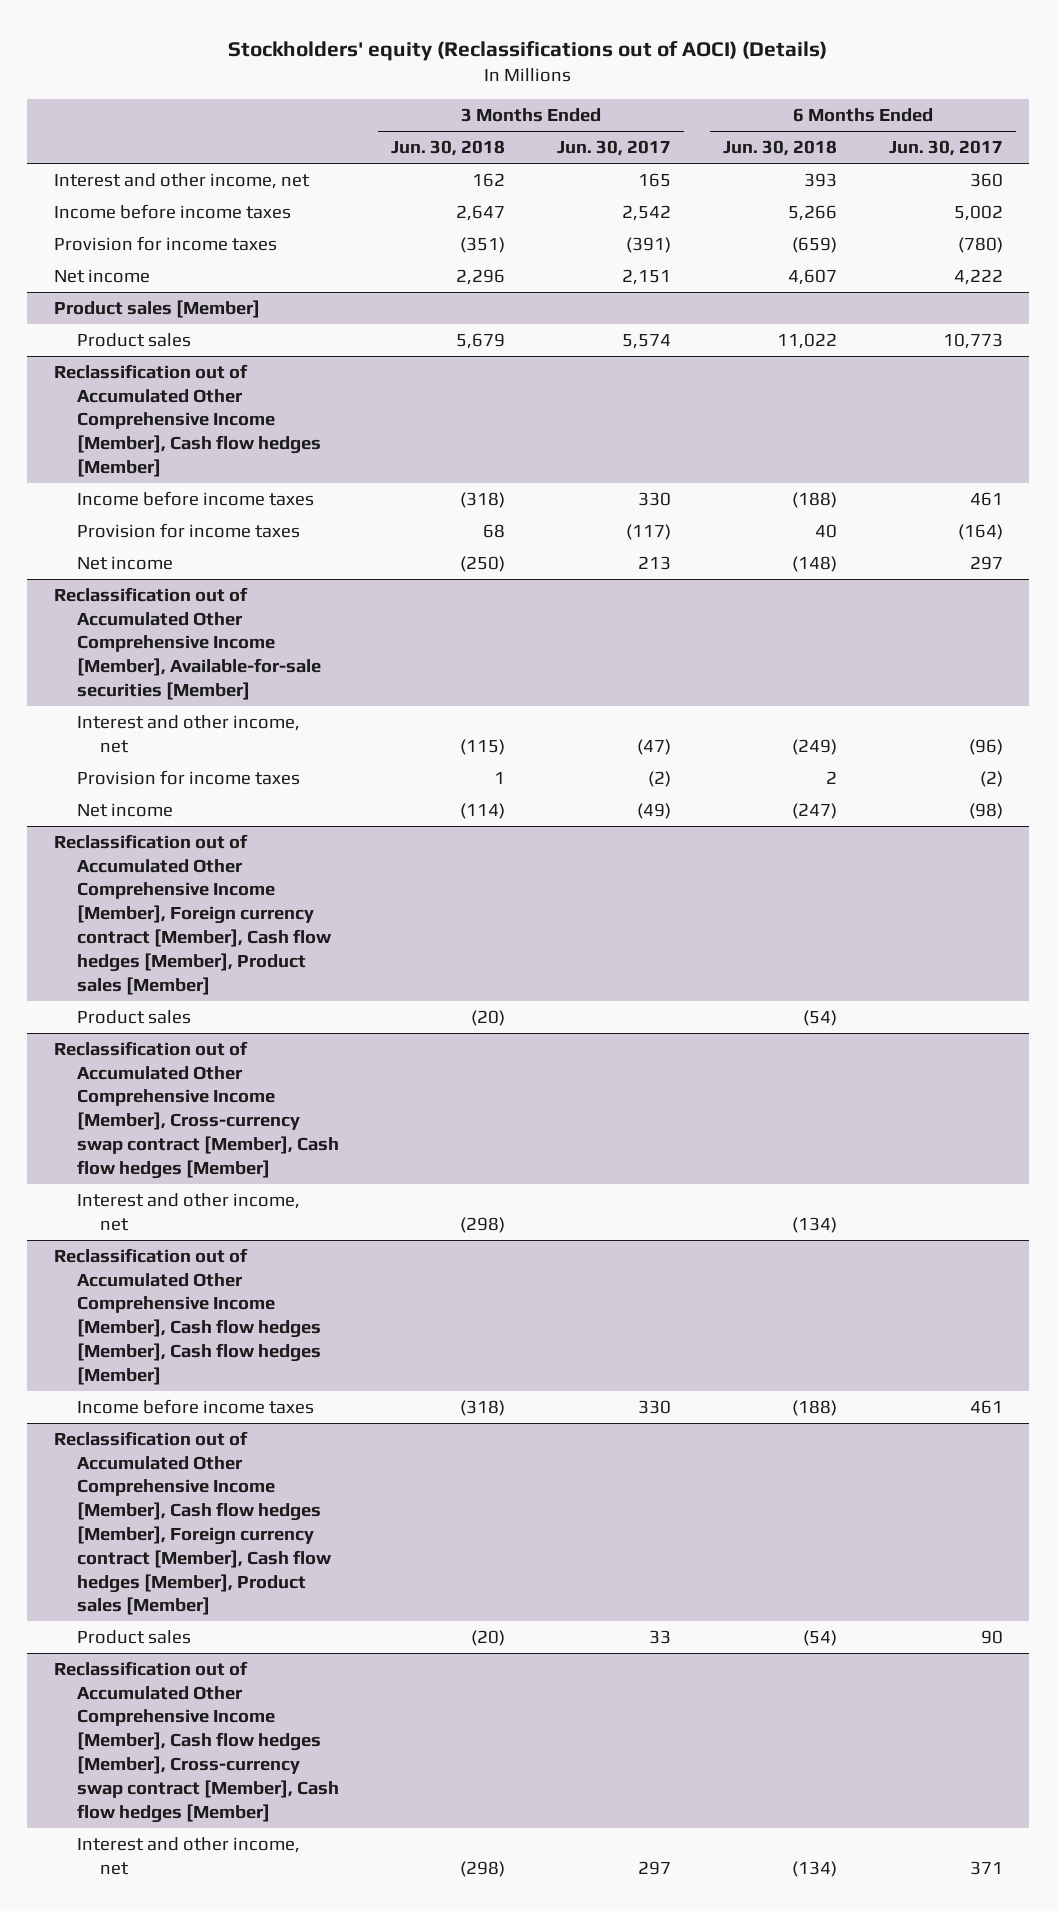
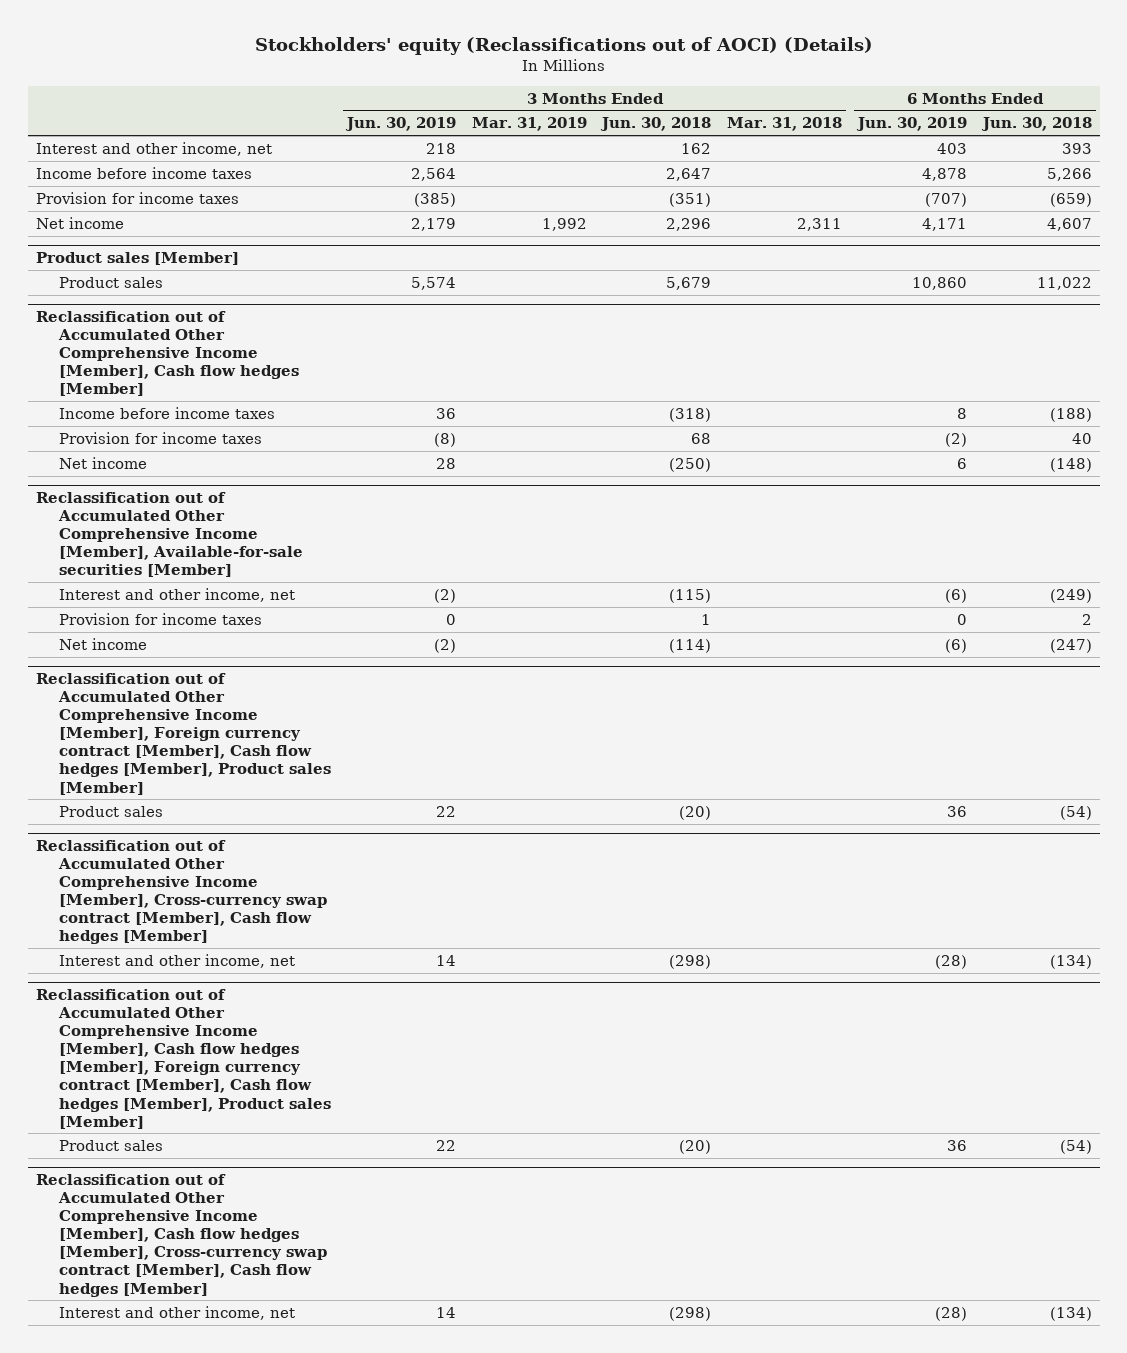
[556,140,671,157] Jun. 30, 2017 -> none
[889,140,1004,157] Jun. 30, 2017 -> none
none -> [345,117,457,132] Jun. 30, 2019
none -> [471,117,587,132] Mar. 31, 2019
none -> [727,117,843,132] Mar. 31, 2018
none -> [855,117,967,132] Jun. 30, 2019
[53,1247,321,1385] Reclassification out of Accumulated Other Comprehensive Income [Member], Cash flow hedges [Member], Cash flow hedges [Member] -> none
[76,1398,314,1414] Income before income taxes -> none

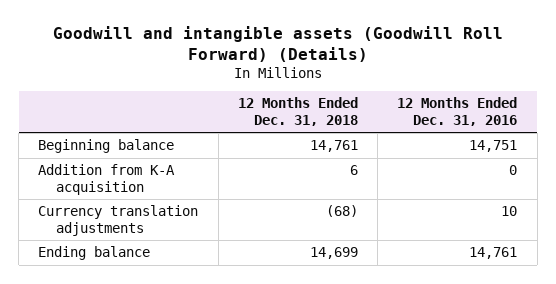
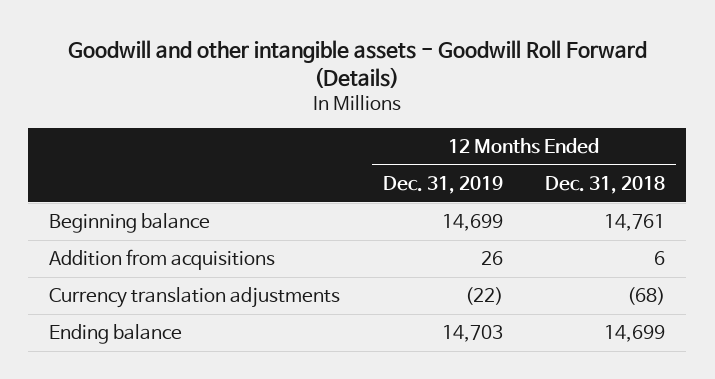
[52,26,503,62] Goodwill and intangible assets (Goodwill Roll Forward) (Details) -> [68,39,648,89] Goodwill and other intangible assets - Goodwill Roll Forward (Details)
[397,97,518,126] 12 Months Ended Dec. 31, 2016 -> none
none -> [382,175,503,194] Dec. 31, 2019
[38,164,176,195] Addition from K-A acquisition -> [49,248,276,270] Addition from acquisitions

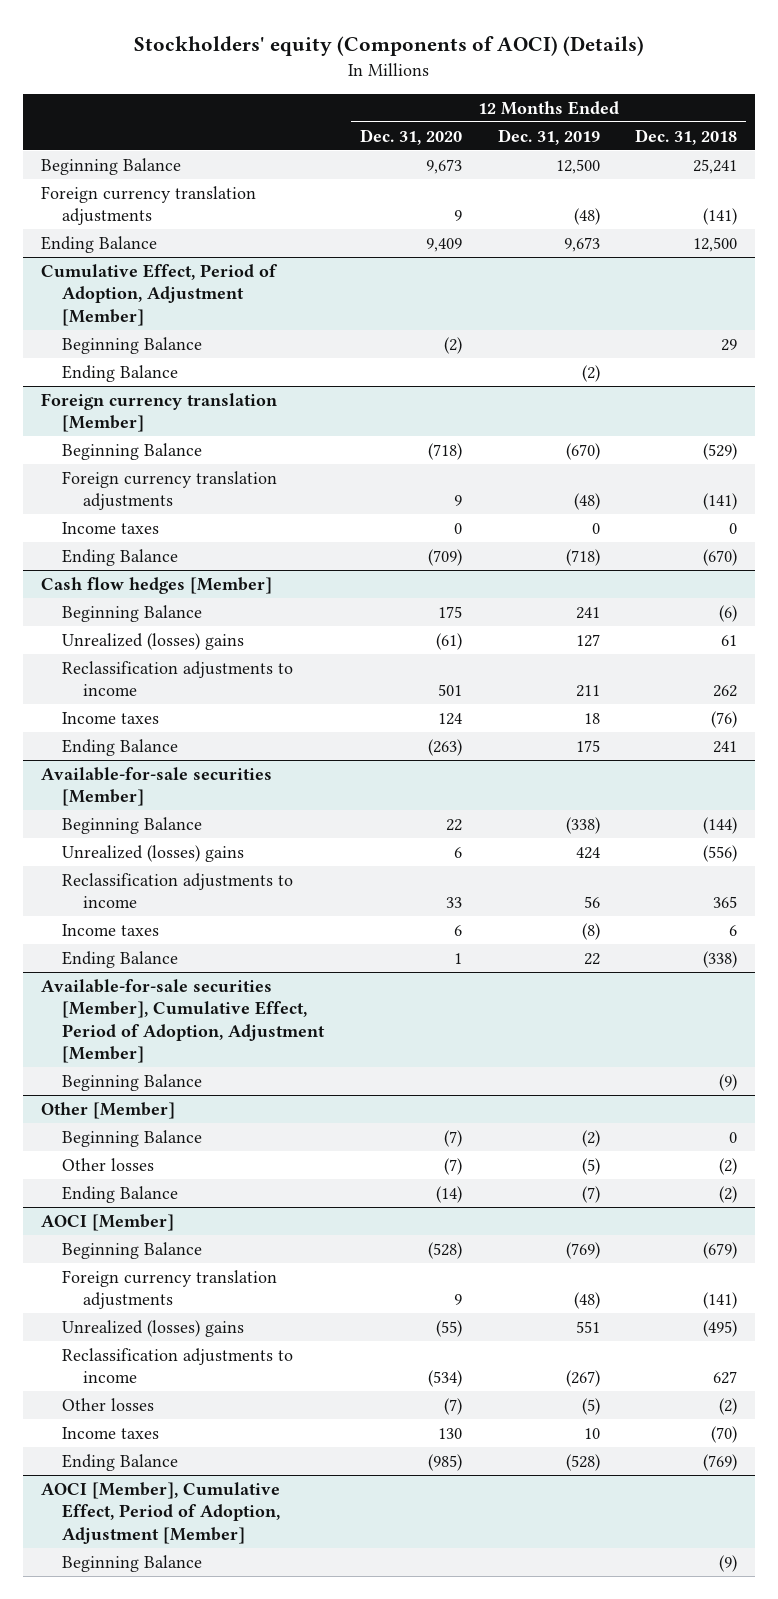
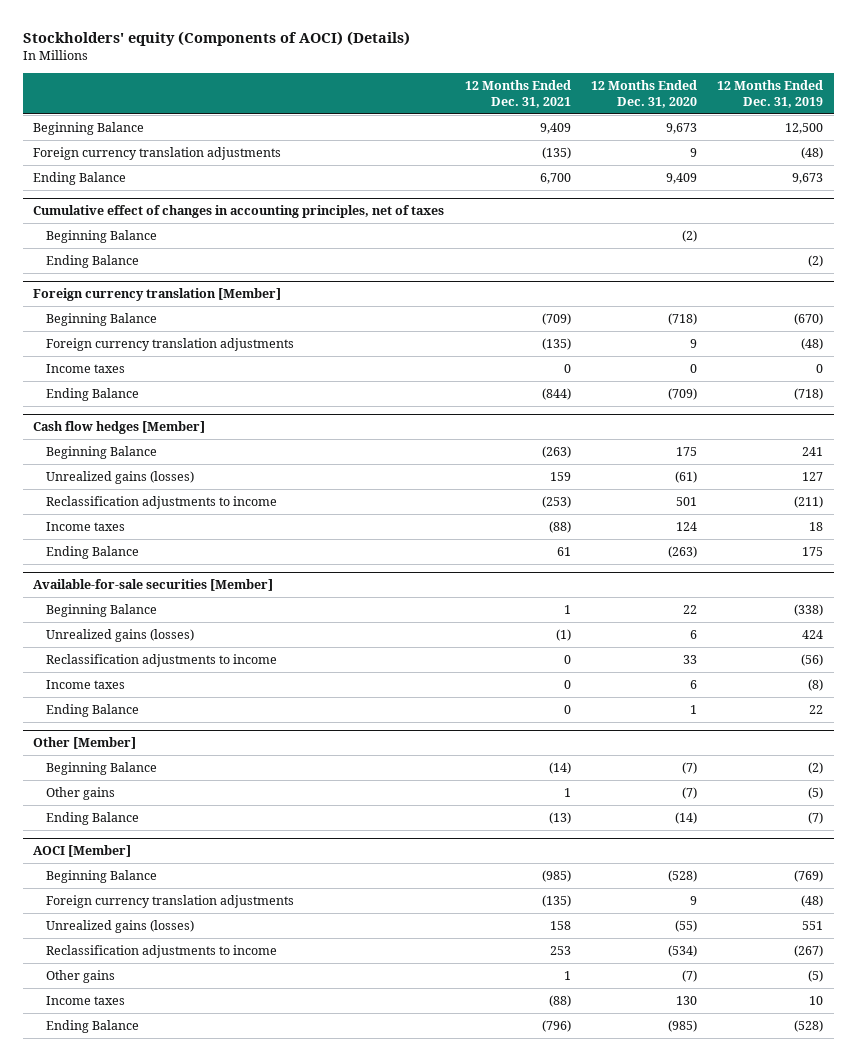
[635,128,738,145] Dec. 31, 2018 -> none
none -> [464,79,571,109] 12 Months Ended Dec. 31, 2021
[40,263,278,326] Cumulative Effect, Period of Adoption, Adjustment [Member] -> [33,205,445,219] Cumulative effect of changes in accounting principles, net of taxes
[62,632,245,650] Unrealized (losses) gains -> [45,470,194,484] Unrealized gains (losses)
[575,685,600,698] 211 -> [794,495,824,508] (211)
[62,844,245,862] Unrealized (losses) gains -> [45,628,194,642] Unrealized gains (losses)
[583,896,600,909] 56 -> [801,653,824,666] (56)
[40,978,326,1064] Available-for-sale securities [Member], Cumulative Effect, Period of Adoption, Adjustment [Member] -> none
[62,1073,203,1091] Beginning Balance -> none
[62,1157,155,1171] Other losses -> [45,786,115,800] Other gains
[62,1319,245,1337] Unrealized (losses) gains -> [45,919,194,933] Unrealized gains (losses)
[62,1397,155,1411] Other losses -> [45,969,115,983] Other gains
[40,1481,281,1544] AOCI [Member], Cumulative Effect, Period of Adoption, Adjustment [Member] -> none
[62,1554,203,1572] Beginning Balance -> none

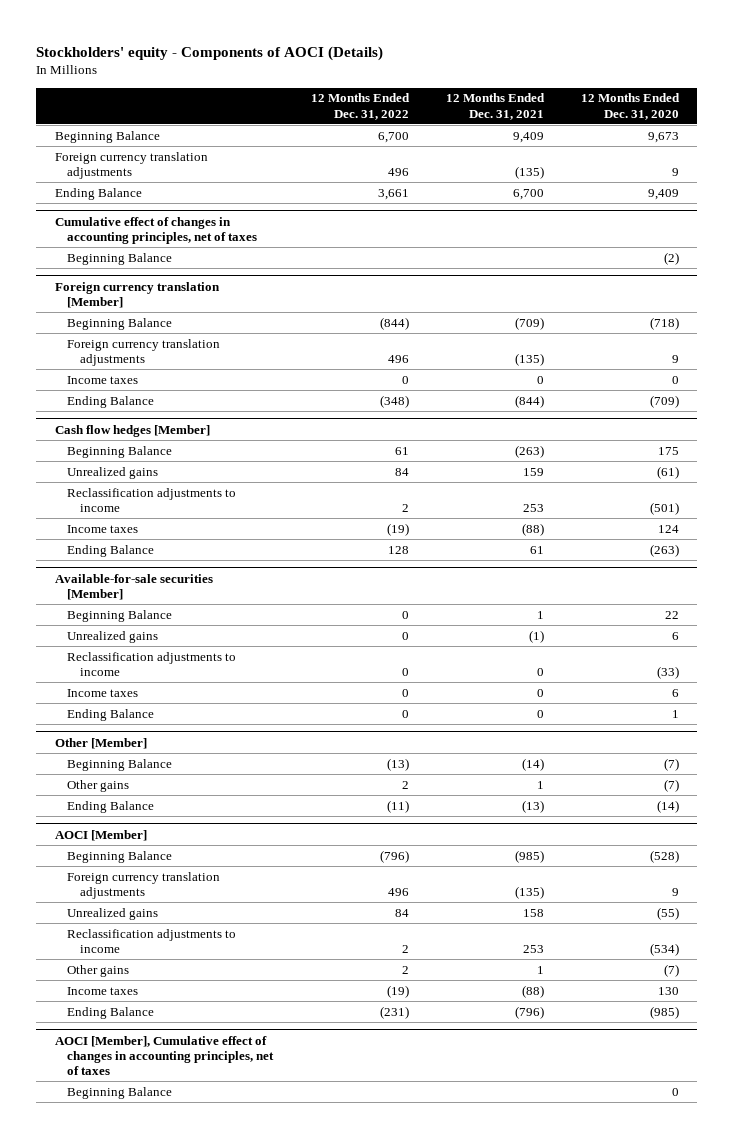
[23,30,411,46] Stockholders' equity (Components of AOCI) (Details) -> [36,45,384,61] Stockholders' equity - Components of AOCI (Details)
[717,79,824,109] 12 Months Ended Dec. 31, 2019 -> none
none -> [310,93,410,120] 12 Months Ended Dec. 31, 2022
[45,254,139,268] Ending Balance -> none
[45,470,194,484] Unrealized gains (losses) -> [67,466,159,479] Unrealized gains
[541,495,571,508] (253) -> [522,504,544,513] 253
[676,496,698,506] 501 -> [649,502,679,516] (501)
[45,628,194,642] Unrealized gains (losses) -> [67,630,159,643] Unrealized gains
[683,654,698,664] 33 -> [656,666,679,680] (33)
[45,919,194,933] Unrealized gains (losses) -> [67,907,159,920] Unrealized gains
none -> [54,1035,275,1076] AOCI [Member], Cumulative effect of changes in accounting principles, net of taxes
none -> [67,1086,173,1099] Beginning Balance

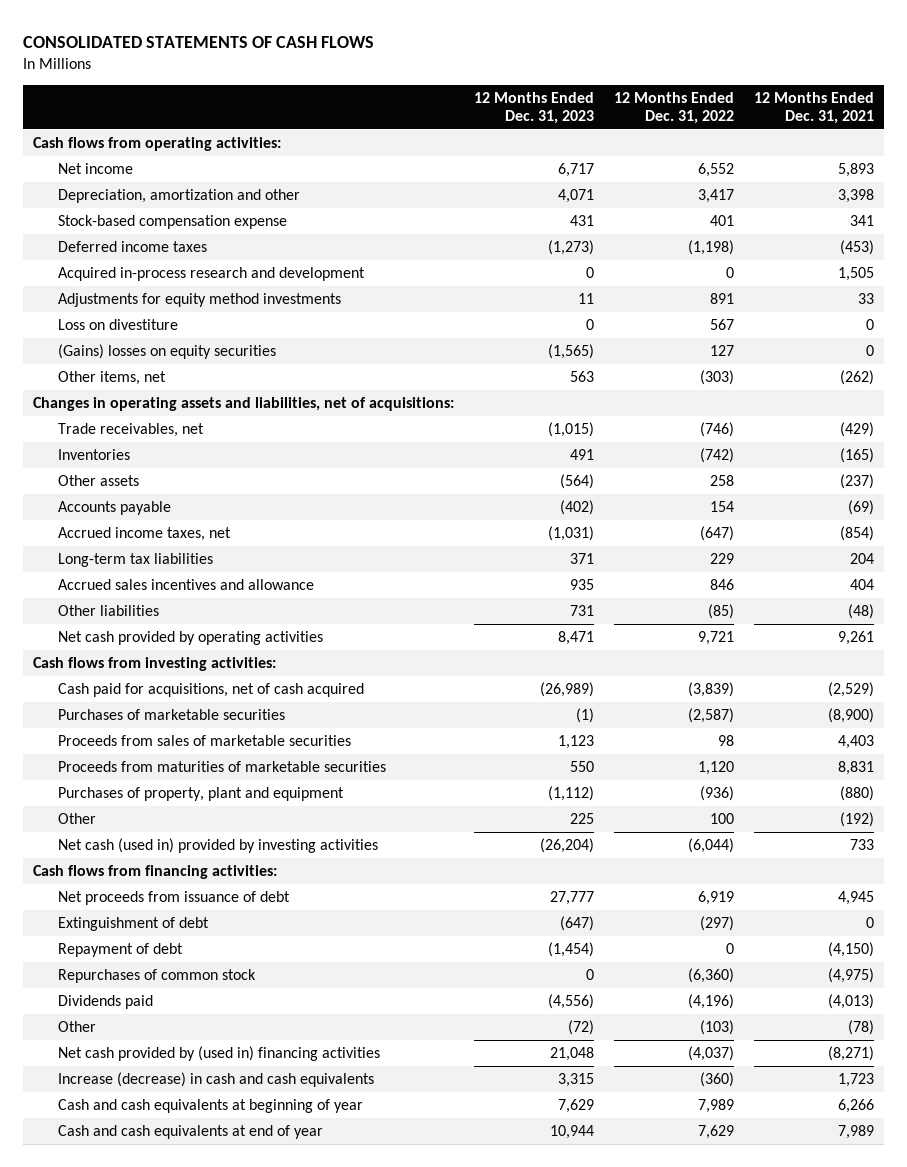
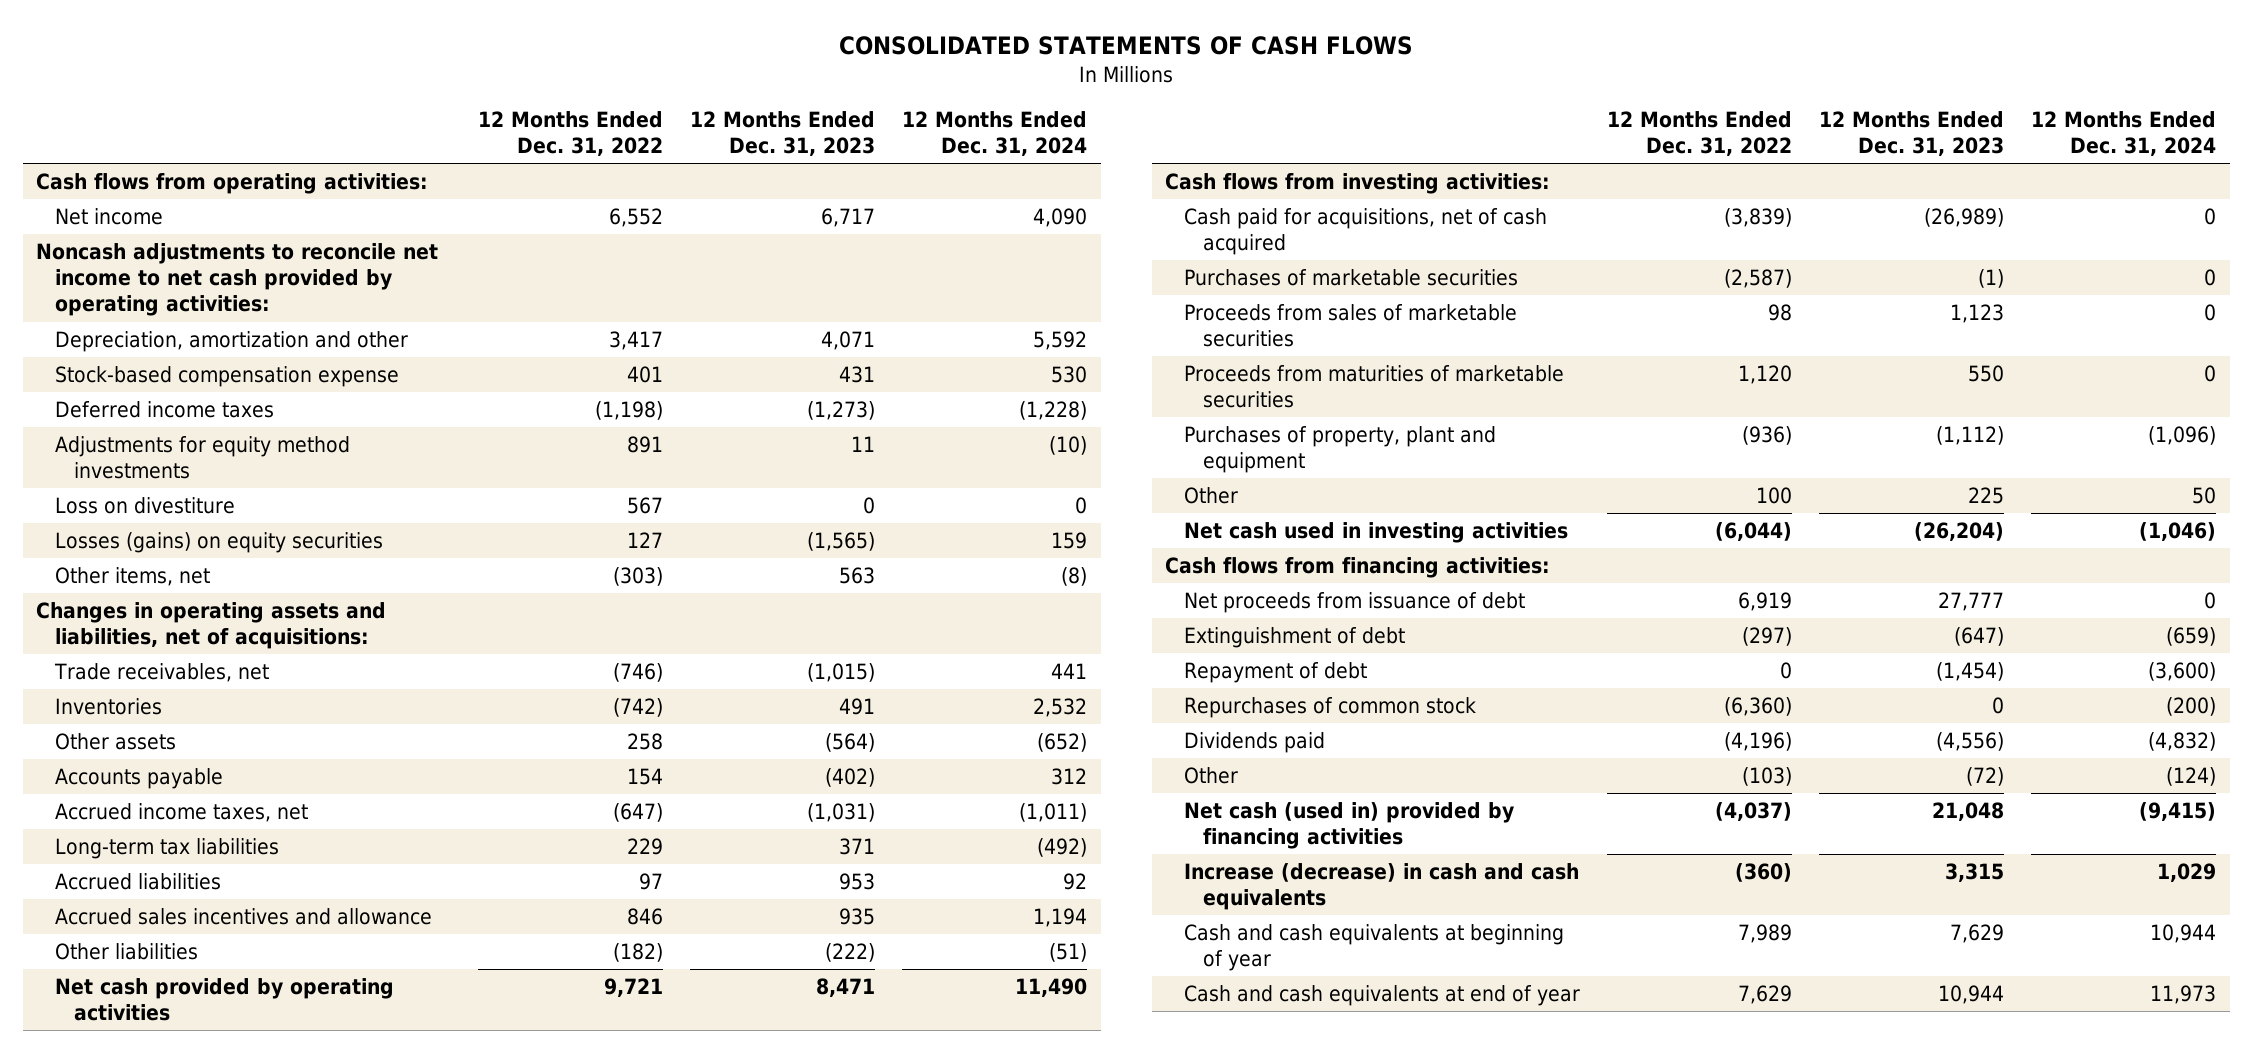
[753,91,874,125] 12 Months Ended Dec. 31, 2021 -> none
none -> [902,111,1088,157] 12 Months Ended Dec. 31, 2024
none -> [36,242,439,317] Noncash adjustments to reconcile net income to net cash provided by operating activities:
[58,266,366,281] Acquired in-process research and development -> none
[58,343,277,359] (Gains) losses on equity securities -> [54,531,383,553] Losses (gains) on equity securities
none -> [54,872,221,890] Accrued liabilities
[570,604,595,616] 731 -> [824,942,875,962] (222)
[708,603,735,619] (85) -> [612,942,663,962] (182)
[58,837,379,853] Net cash (used in) provided by investing activities -> [1183,521,1568,543] Net cash used in investing activities
[58,1045,381,1061] Net cash provided by (used in) financing activities -> [1183,801,1514,850] Net cash (used in) provided by financing activities

